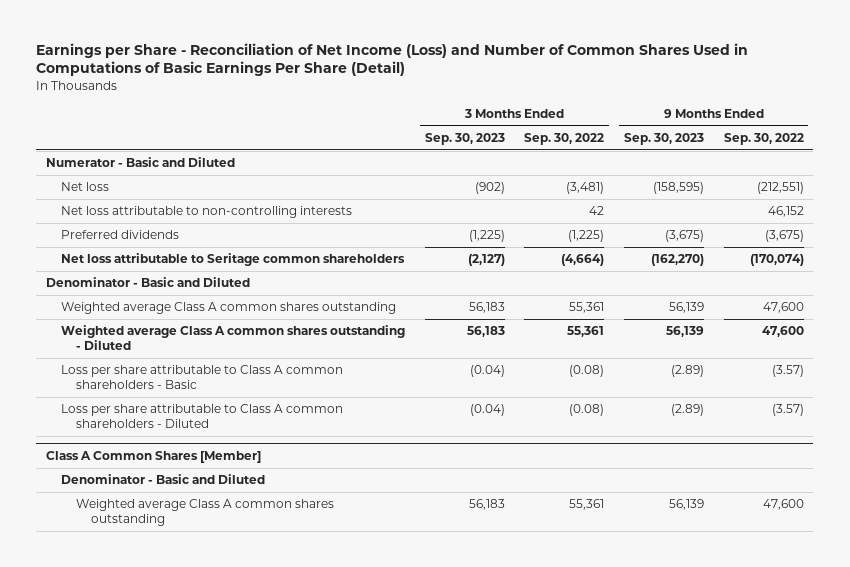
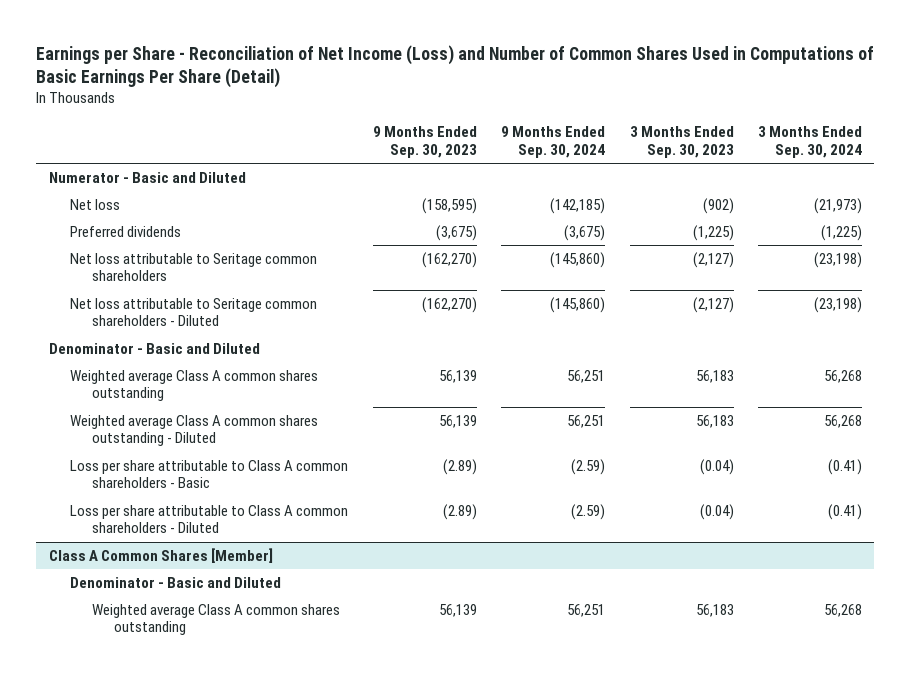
[524,132,605,145] Sep. 30, 2022 -> none
[723,132,804,145] Sep. 30, 2022 -> none
none -> [501,126,606,158] 9 Months Ended Sep. 30, 2024
none -> [758,126,863,158] 3 Months Ended Sep. 30, 2024
[61,206,353,219] Net loss attributable to non-controlling interests -> none
none -> [70,297,318,327] Net loss attributable to Seritage common shareholders - Diluted

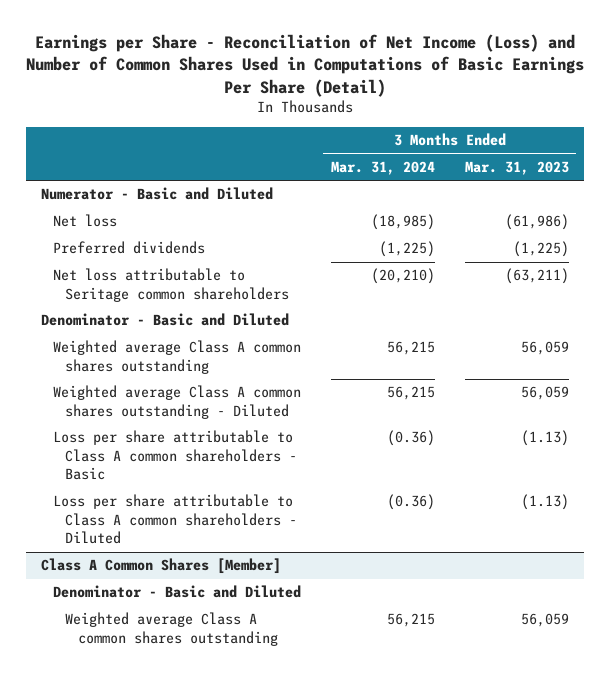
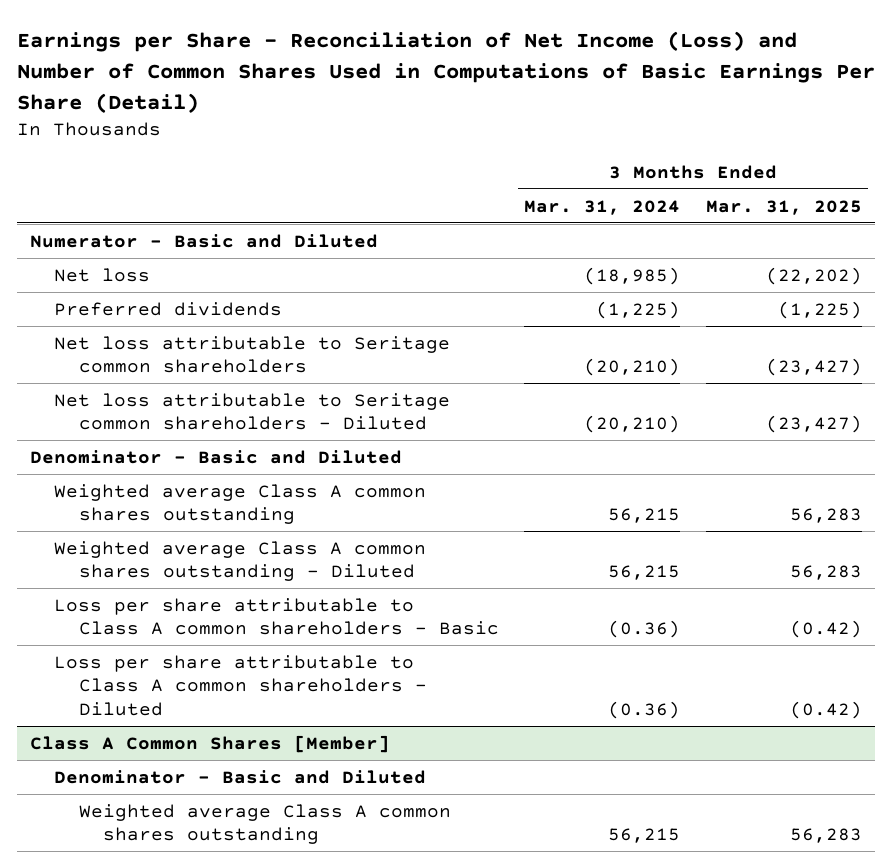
[464,161,569,176] Mar. 31, 2023 -> none
none -> [706,199,863,215] Mar. 31, 2025
none -> [54,392,451,431] Net loss attributable to Seritage common shareholders - Diluted

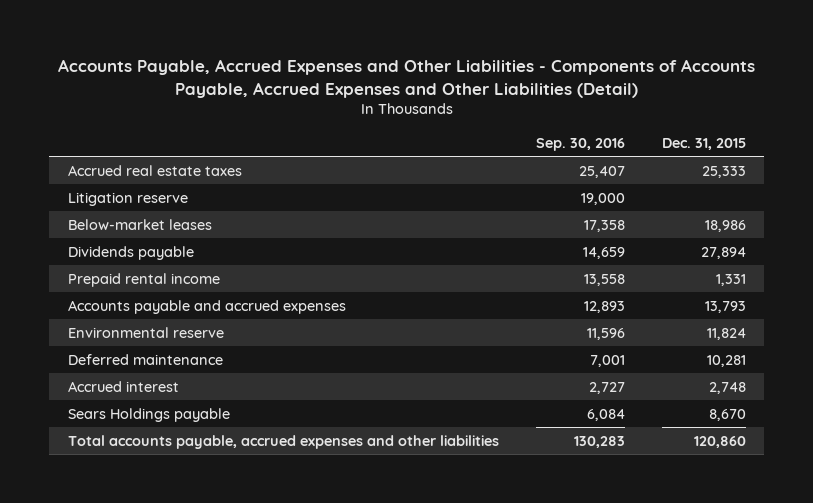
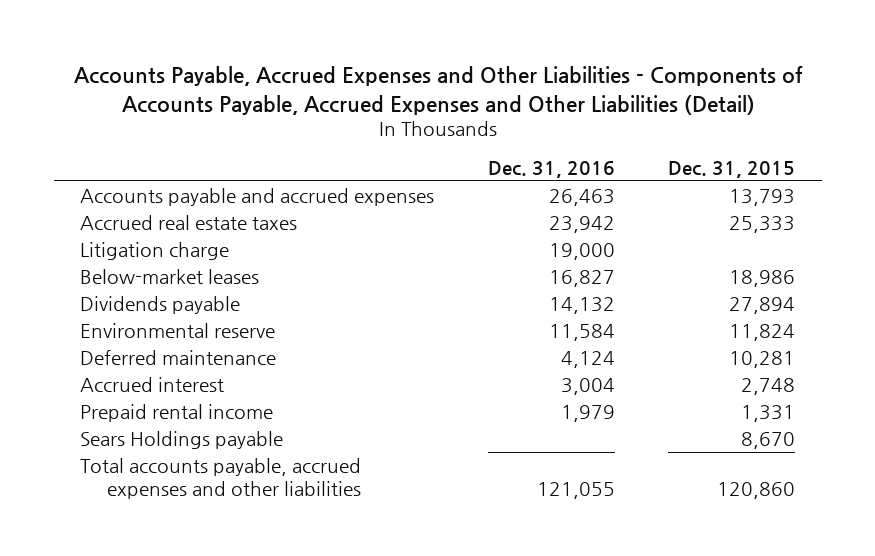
[535,137,625,151] Sep. 30, 2016 -> none
none -> [487,160,615,178] Dec. 31, 2016
[67,299,346,314] Accounts payable and accrued expenses -> [80,188,435,207] Accounts payable and accrued expenses
[67,191,188,206] Litigation reserve -> [80,242,230,261] Litigation charge
[67,272,220,287] Prepaid rental income -> [80,404,274,423] Prepaid rental income

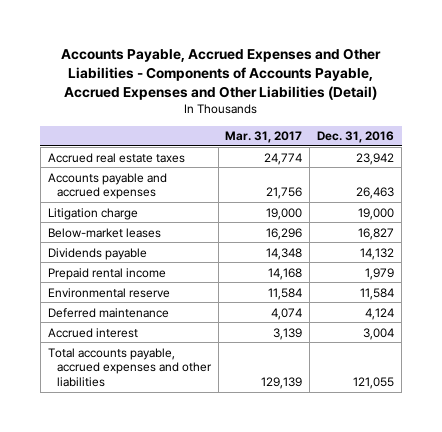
[667,160,795,178] Dec. 31, 2015 -> none
none -> [225,131,303,144] Mar. 31, 2017
[80,188,435,207] Accounts payable and accrued expenses -> [47,172,167,200] Accounts payable and accrued expenses
[80,404,274,423] Prepaid rental income -> [47,267,166,280] Prepaid rental income
[80,431,284,450] Sears Holdings payable -> none

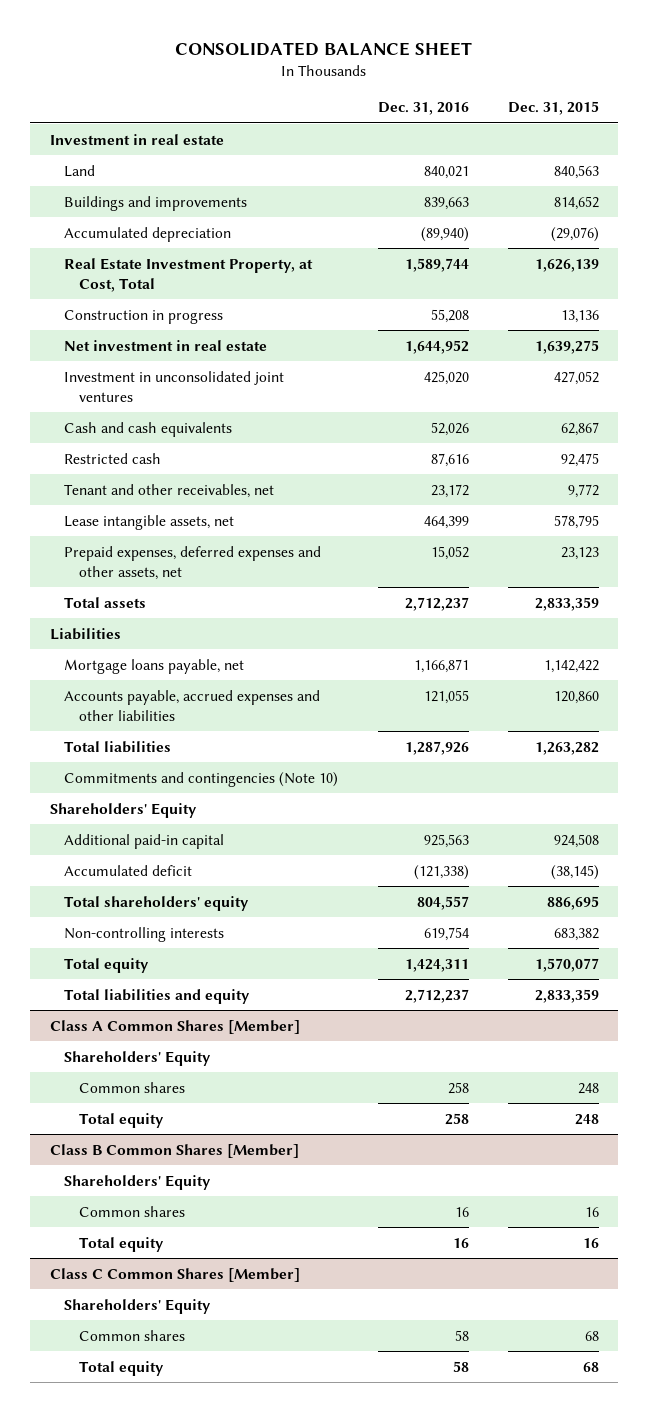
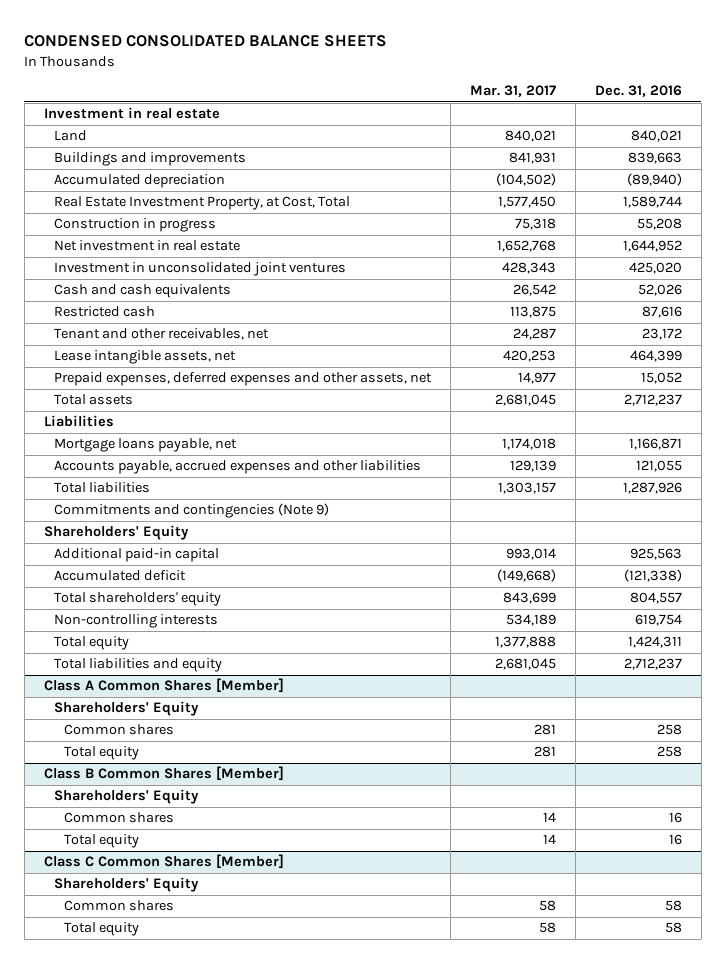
[175,41,473,56] CONSOLIDATED BALANCE SHEET -> [24,35,388,48] CONDENSED CONSOLIDATED BALANCE SHEETS
[507,101,599,116] Dec. 31, 2015 -> none
none -> [469,85,556,98] Mar. 31, 2017
[64,771,339,787] Commitments and contingencies (Note 10) -> [53,503,329,519] Commitments and contingencies (Note 9)

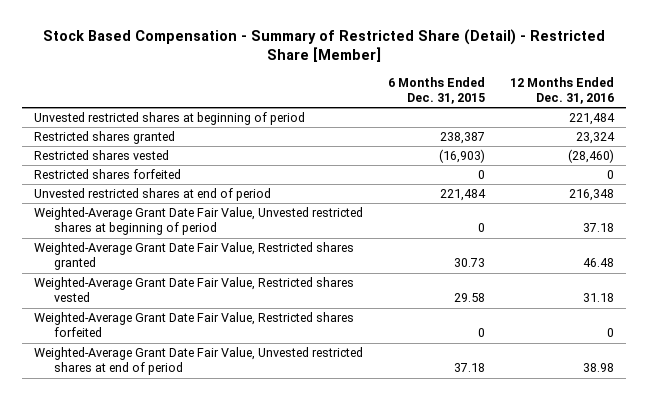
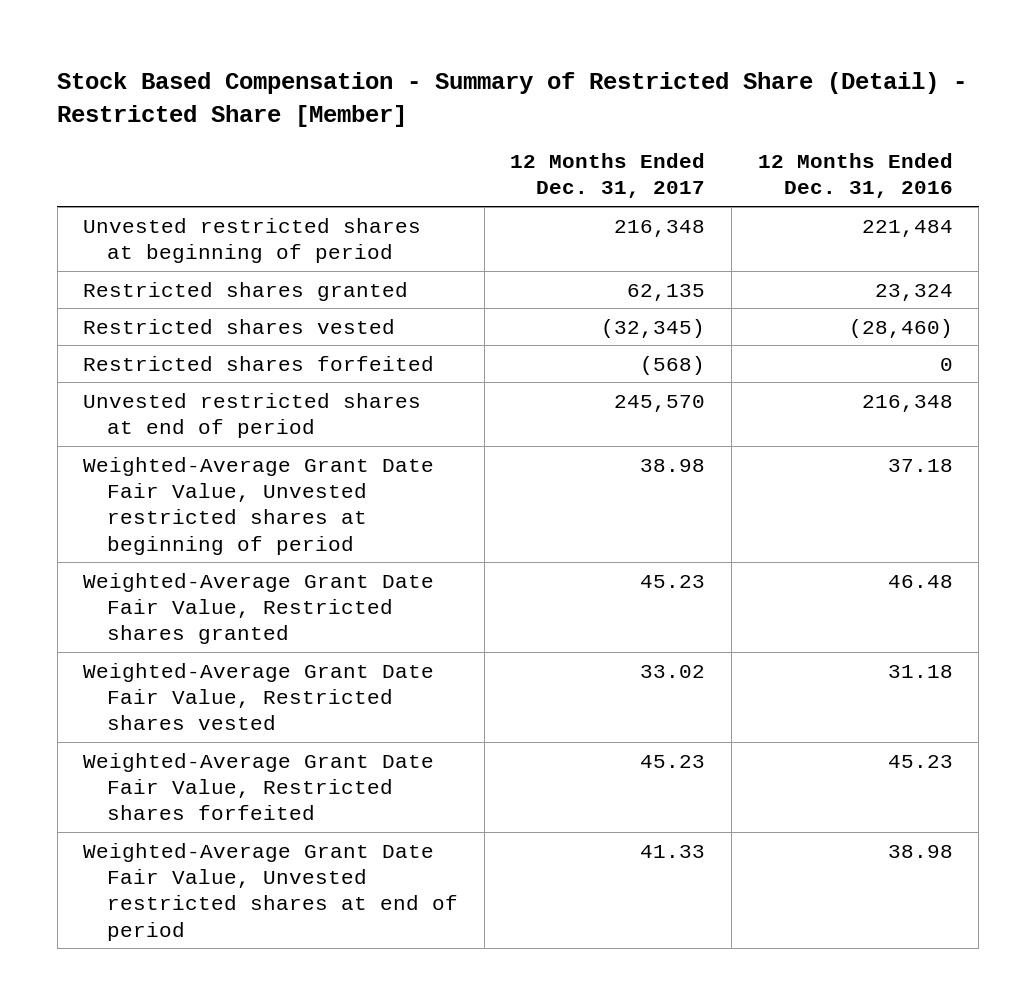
[388,76,486,105] 6 Months Ended Dec. 31, 2015 -> none
none -> [510,152,706,199] 12 Months Ended Dec. 31, 2017
[607,328,615,338] 0 -> [887,754,953,768] 45.23

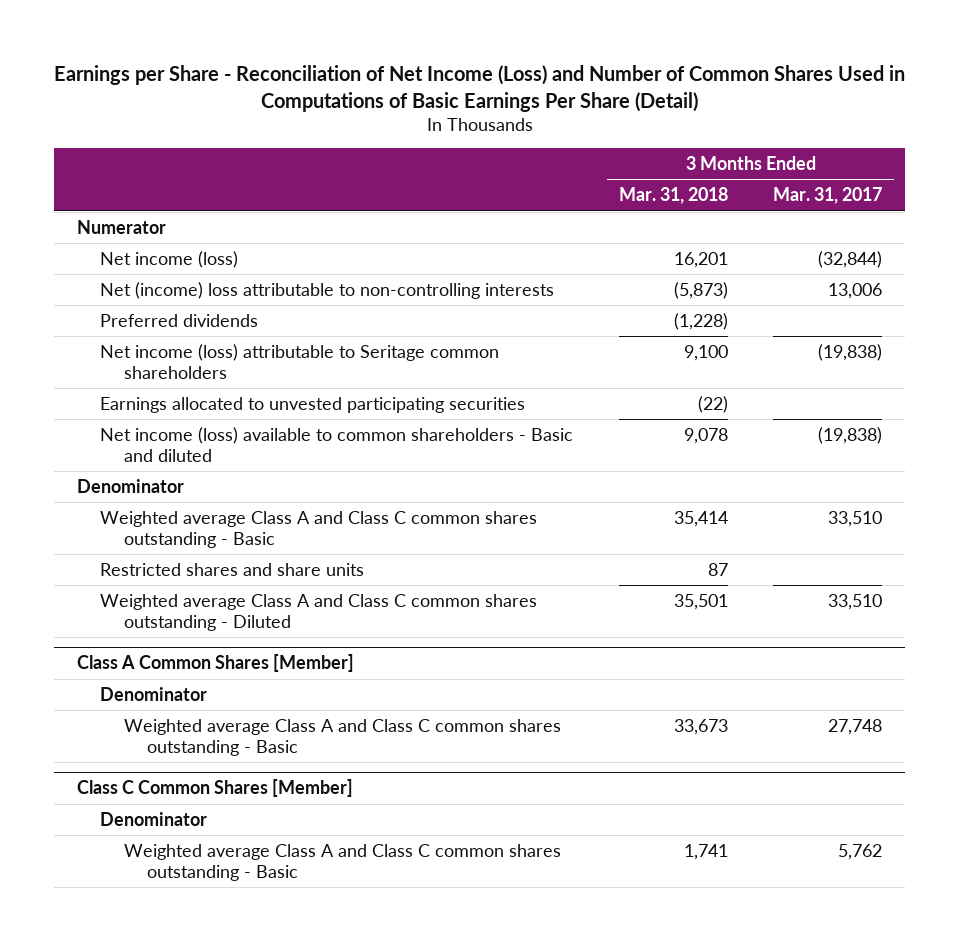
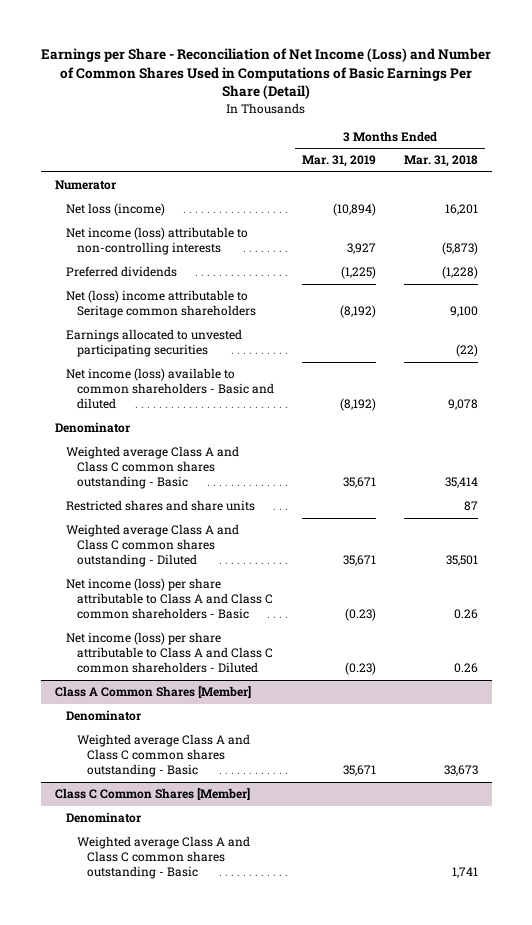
[773,187,883,205] Mar. 31, 2017 -> none
none -> [301,155,376,168] Mar. 31, 2019
[100,250,239,268] Net income (loss) -> [65,203,165,217] Net loss (income)
[100,281,555,299] Net (income) loss attributable to non-controlling interests -> [65,227,248,256] Net income (loss) attributable to non-controlling interests
[100,343,500,380] Net income (loss) attributable to Seritage common shareholders -> [65,290,256,319] Net (loss) income attributable to Seritage common shareholders
none -> [65,578,273,620] Net income (loss) per share attributable to Class A and Class C common shareholders - Basic
none -> [65,632,273,674] Net income (loss) per share attributable to Class A and Class C common shareholders - Diluted

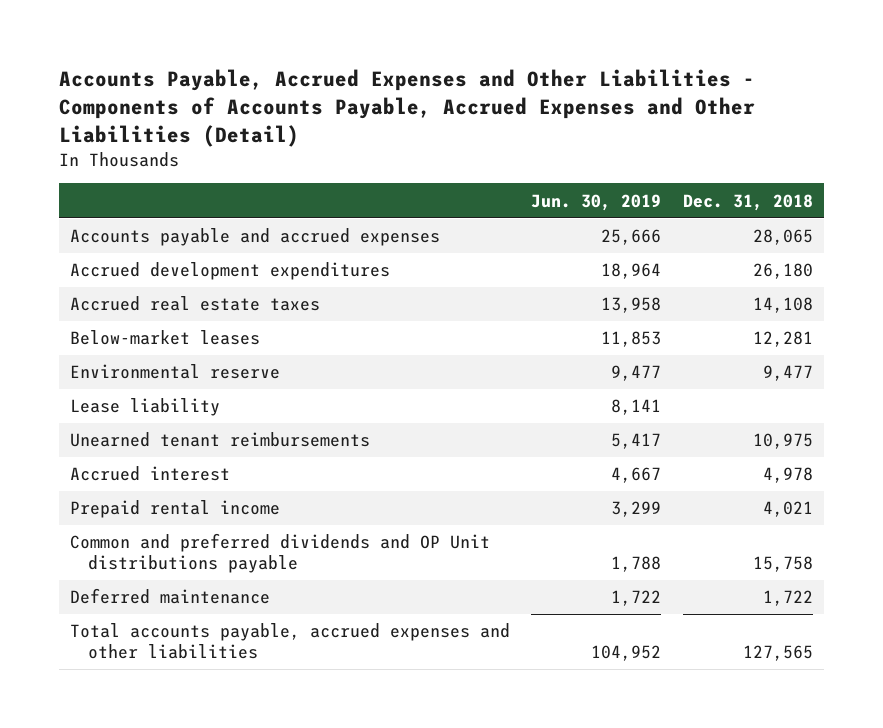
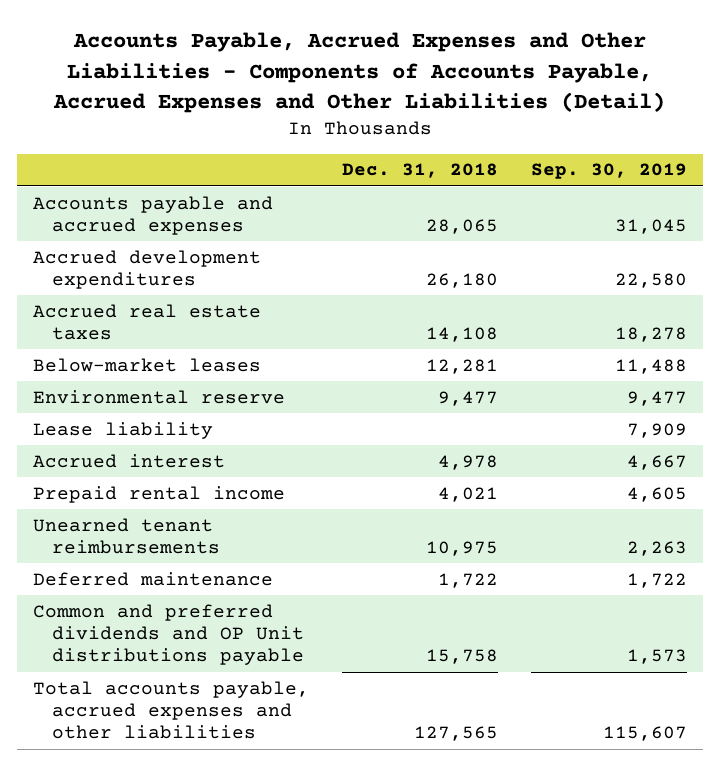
[531,193,662,211] Jun. 30, 2019 -> none
none -> [530,163,687,180] Sep. 30, 2019
[69,432,370,448] Unearned tenant reimbursements -> [33,517,220,554] Unearned tenant reimbursements
[69,533,490,574] Common and preferred dividends and OP Unit distributions payable -> [33,603,304,666] Common and preferred dividends and OP Unit distributions payable

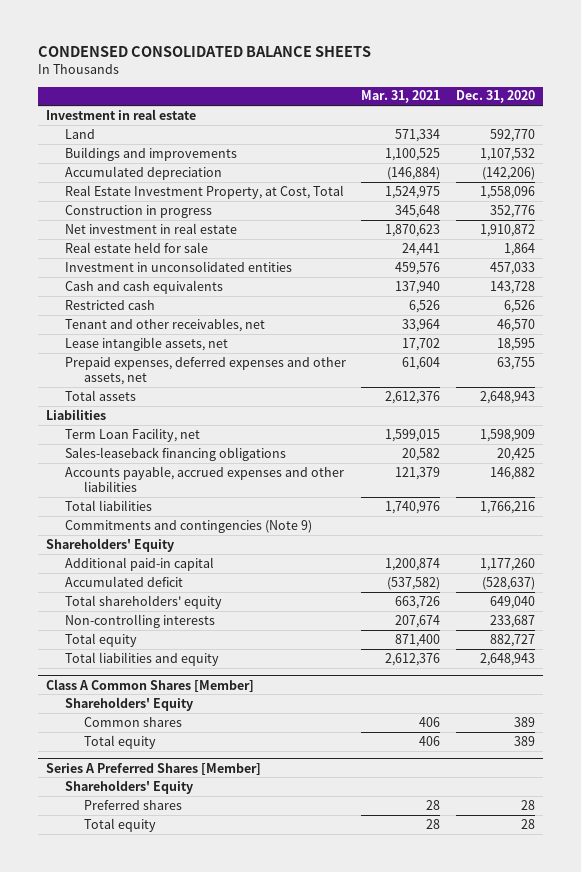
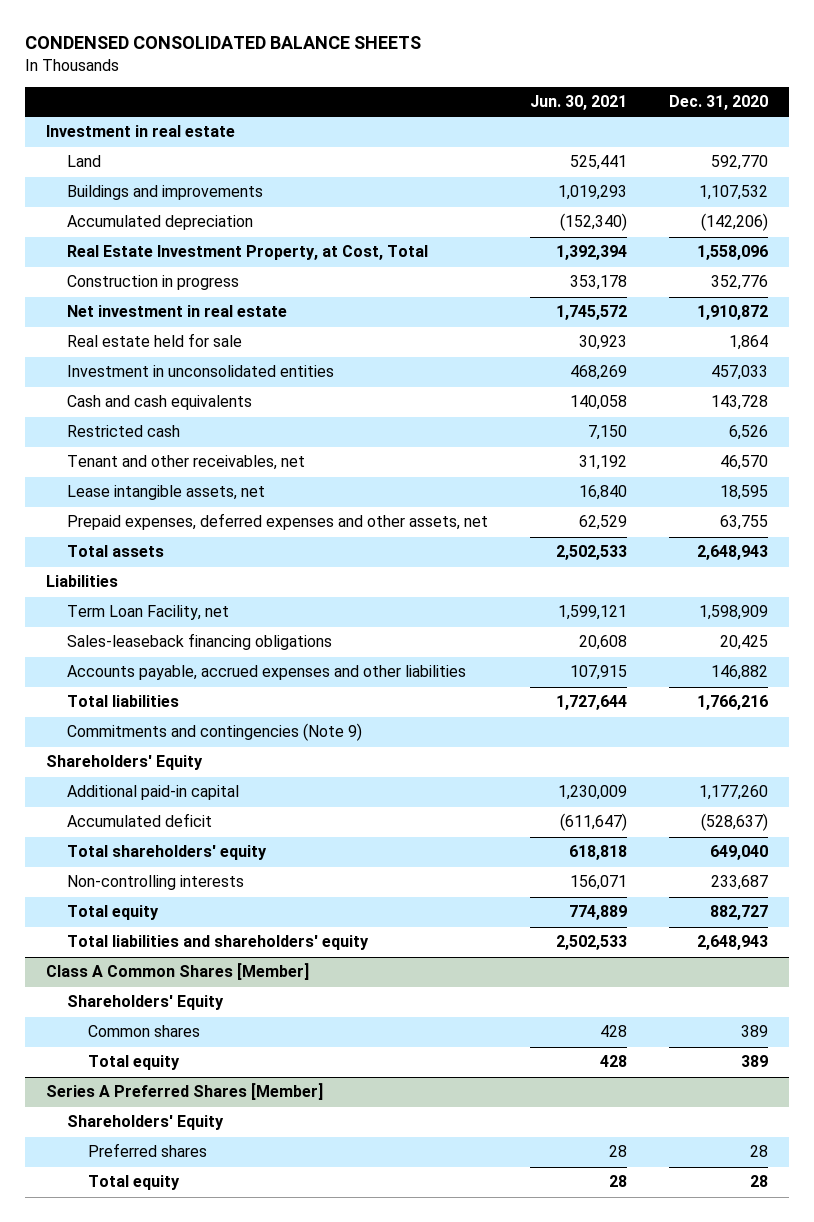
[361,90,441,104] Mar. 31, 2021 -> none
none -> [530,94,628,110] Jun. 30, 2021
[64,651,219,666] Total liabilities and equity -> [66,935,369,951] Total liabilities and shareholders' equity

